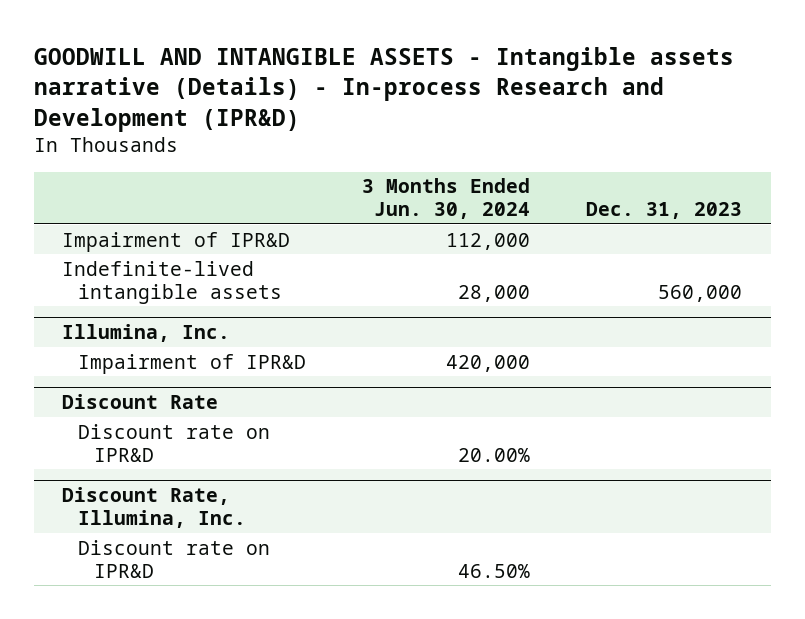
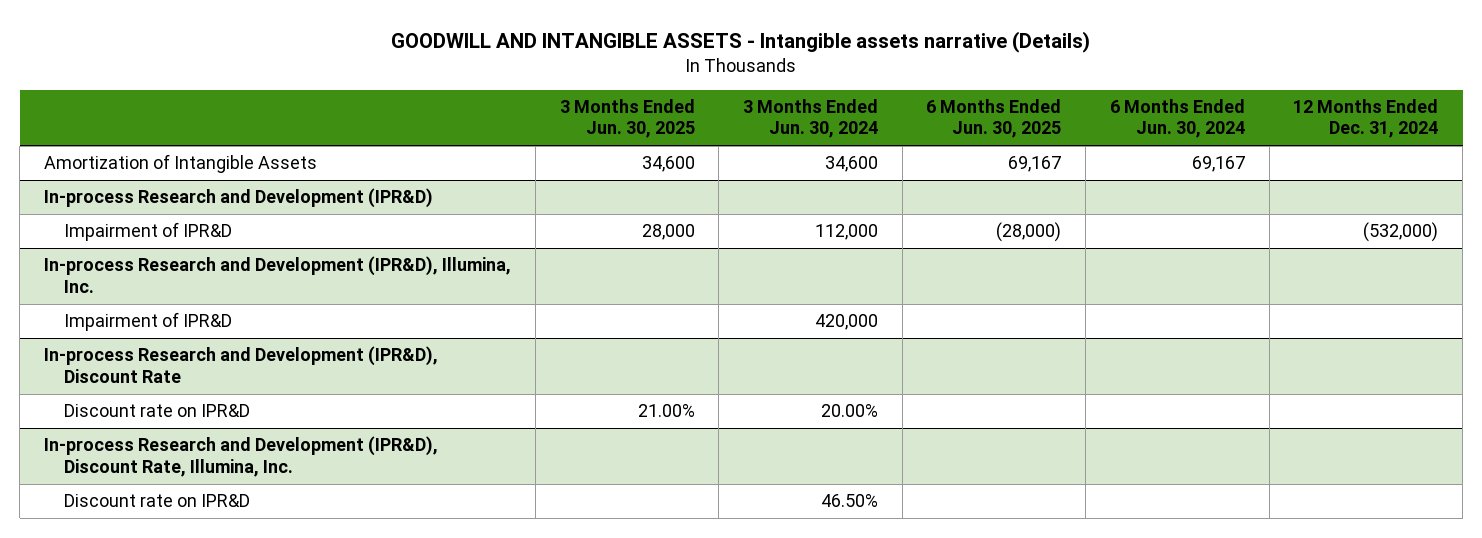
[34,46,735,132] GOODWILL AND INTANGIBLE ASSETS - Intangible assets narrative (Details) - In-process Research and Development (IPR&D) -> [391,30,1091,53] GOODWILL AND INTANGIBLE ASSETS - Intangible assets narrative (Details)
[586,202,743,220] Dec. 31, 2023 -> none
none -> [559,98,695,139] 3 Months Ended Jun. 30, 2025
none -> [926,98,1062,139] 6 Months Ended Jun. 30, 2025
none -> [1109,98,1245,139] 6 Months Ended Jun. 30, 2024
none -> [1293,98,1439,139] 12 Months Ended Dec. 31, 2024
none -> [44,154,318,174] Amortization of Intangible Assets
none -> [44,188,434,209] In-process Research and Development (IPR&D)
[62,260,282,304] Indefinite-lived intangible assets -> none
[62,324,231,343] Illumina, Inc. -> none
none -> [44,256,512,293] In-process Research and Development (IPR&D), Illumina, Inc.
[62,394,219,410] Discount Rate -> none
none -> [44,346,439,383] In-process Research and Development (IPR&D), Discount Rate
[62,487,246,529] Discount Rate, Illumina, Inc. -> none
none -> [44,436,439,477] In-process Research and Development (IPR&D), Discount Rate, Illumina, Inc.

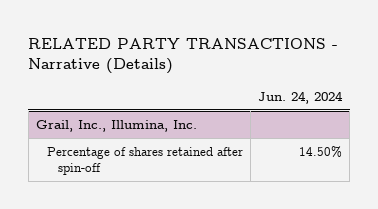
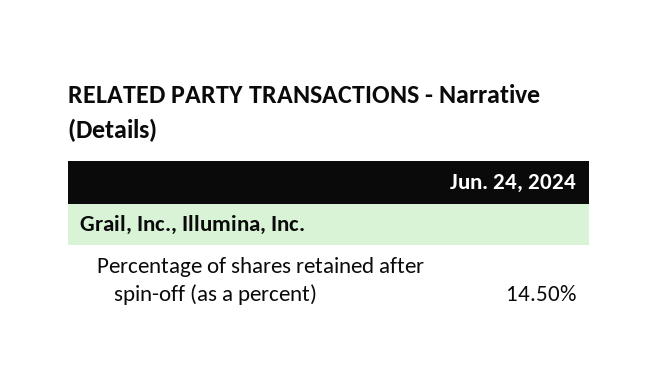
[46,147,243,176] Percentage of shares retained after spin-off -> [97,257,425,305] Percentage of shares retained after spin-off (as a percent)

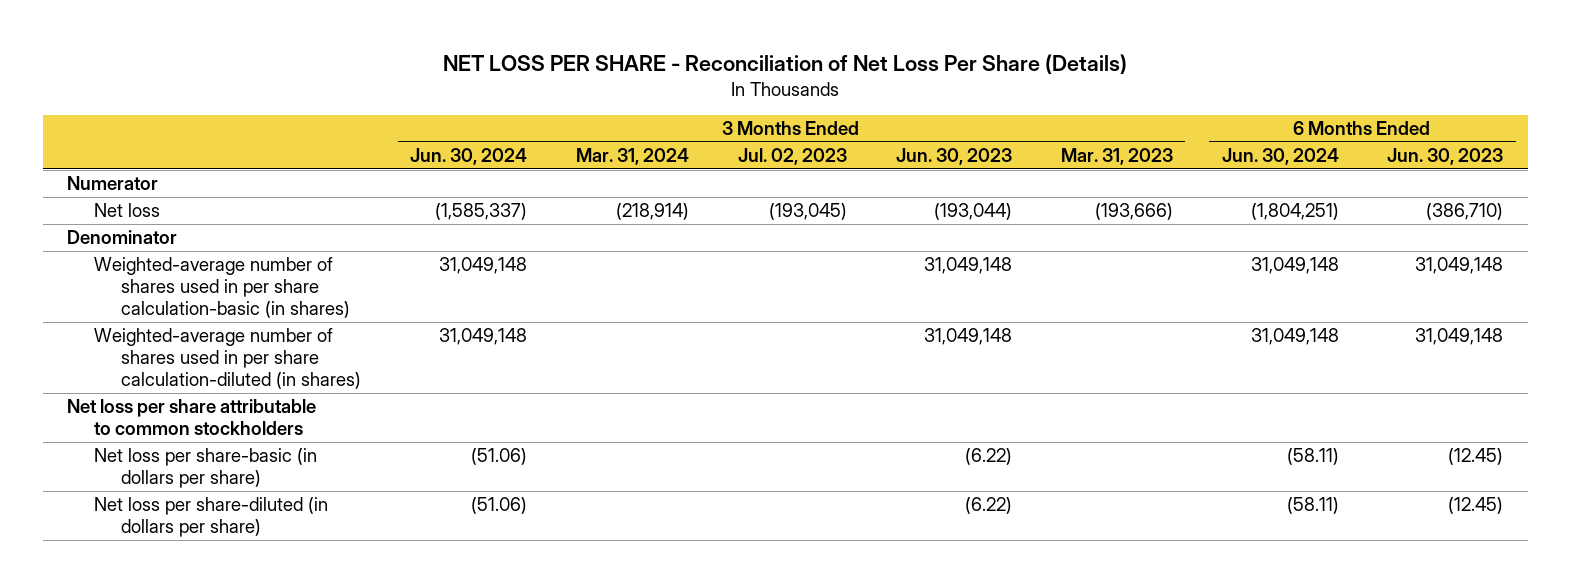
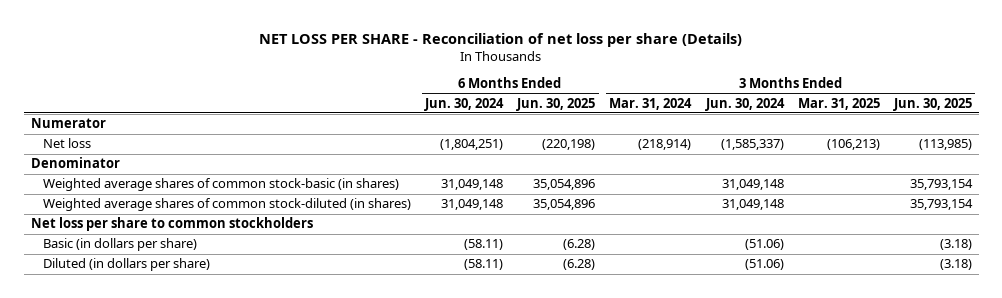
[443,54,1128,75] NET LOSS PER SHARE - Reconciliation of Net Loss Per Share (Details) -> [259,32,743,47] NET LOSS PER SHARE - Reconciliation of net loss per share (Details)
[737,147,847,165] Jul. 02, 2023 -> none
[895,147,1012,165] Jun. 30, 2023 -> none
[1060,147,1173,165] Mar. 31, 2023 -> none
[1387,147,1504,165] Jun. 30, 2023 -> none
none -> [516,97,596,111] Jun. 30, 2025
none -> [797,97,880,110] Mar. 31, 2025
none -> [892,97,972,111] Jun. 30, 2025
[94,257,351,319] Weighted-average number of shares used in per share calculation-basic (in shares) -> [43,178,400,192] Weighted average shares of common stock-basic (in shares)
[94,328,362,390] Weighted-average number of shares used in per share calculation-diluted (in shares) -> [43,198,412,212] Weighted average shares of common stock-diluted (in shares)
[67,399,317,436] Net loss per share attributable to common stockholders -> [30,217,313,232] Net loss per share to common stockholders
[94,448,318,489] Net loss per share-basic (in dollars per share) -> [43,238,198,252] Basic (in dollars per share)
[94,497,329,538] Net loss per share-diluted (in dollars per share) -> [43,258,211,272] Diluted (in dollars per share)

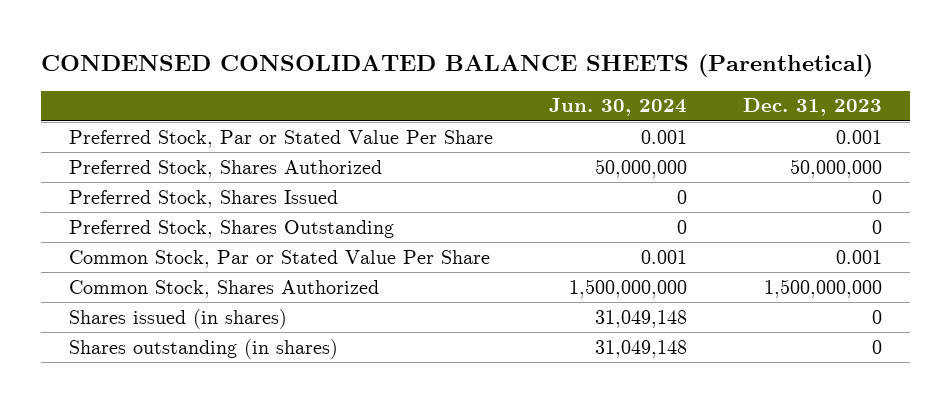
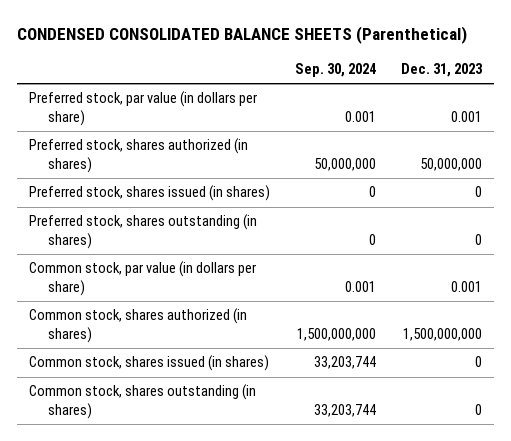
[549,98,688,117] Jun. 30, 2024 -> none
none -> [295,63,377,78] Sep. 30, 2024
[69,129,494,148] Preferred Stock, Par or Stated Value Per Share -> [29,91,258,126] Preferred stock, par value (in dollars per share)
[69,159,383,178] Preferred Stock, Shares Authorized -> [29,138,249,173] Preferred stock, shares authorized (in shares)
[69,189,339,208] Preferred Stock, Shares Issued -> [29,185,271,202] Preferred stock, shares issued (in shares)
[69,219,395,238] Preferred Stock, Shares Outstanding -> [29,214,258,249] Preferred stock, shares outstanding (in shares)
[69,249,491,268] Common Stock, Par or Stated Value Per Share -> [29,261,257,296] Common stock, par value (in dollars per share)
[69,279,380,298] Common Stock, Shares Authorized -> [29,308,248,343] Common stock, shares authorized (in shares)
[69,308,288,329] Shares issued (in shares) -> [29,355,270,372] Common stock, shares issued (in shares)
[69,338,339,359] Shares outstanding (in shares) -> [29,384,257,419] Common stock, shares outstanding (in shares)

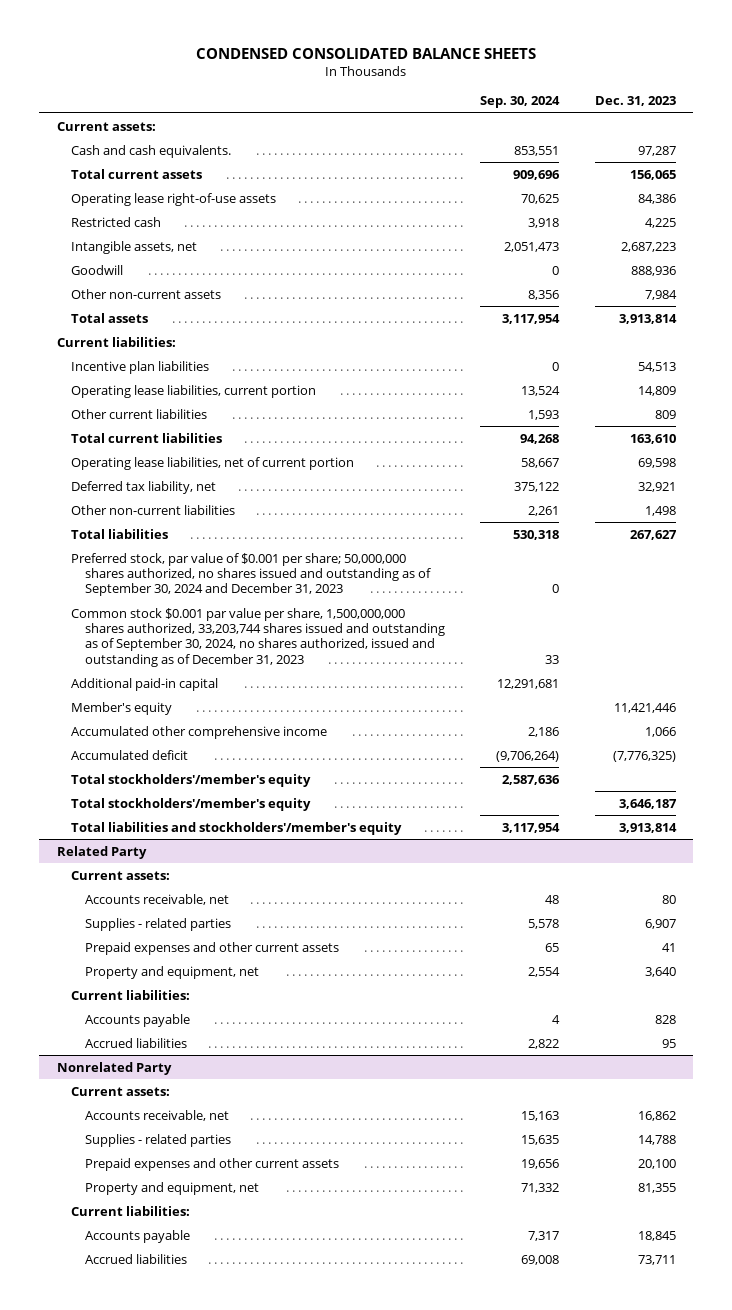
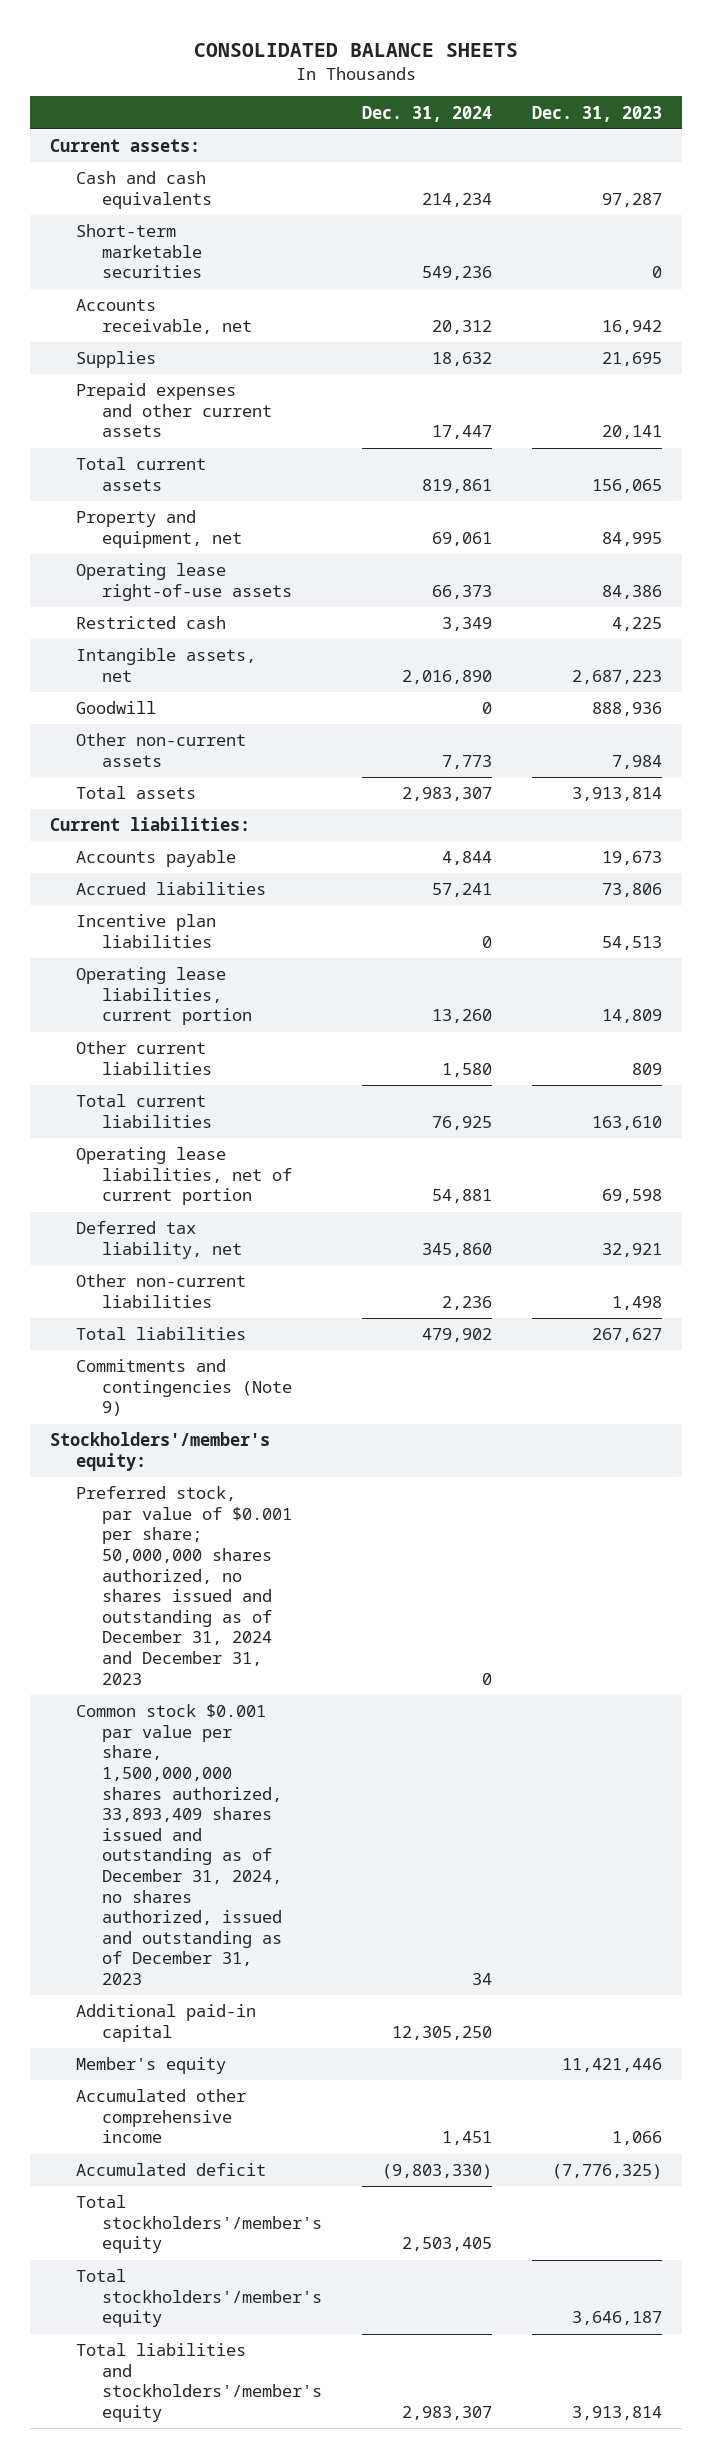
[196,47,537,59] CONDENSED CONSOLIDATED BALANCE SHEETS -> [193,42,518,57] CONSOLIDATED BALANCE SHEETS
[480,96,561,109] Sep. 30, 2024 -> none
none -> [361,105,492,122] Dec. 31, 2024
[70,144,231,158] Cash and cash equivalents. -> [75,171,212,209] Cash and cash equivalents
none -> [75,224,202,279] Short-term marketable securities
none -> [75,299,252,334] Accounts receivable, net
none -> [75,351,156,369] Supplies
none -> [75,383,272,438] Prepaid expenses and other current assets
none -> [75,510,242,548] Property and equipment, net
none -> [75,850,236,868] Accounts payable
none -> [75,882,266,896] Accrued liabilities
none -> [75,1359,292,1417] Commitments and contingencies (Note 9)
none -> [50,1432,271,1471] Stockholders'/member's equity:
[70,552,431,597] Preferred stock, par value of $0.001 per share; 50,000,000 shares authorized, no shares issued and outstanding as of September 30, 2024 and December 31, 2023 -> [75,1486,292,1685] Preferred stock, par value of $0.001 per share; 50,000,000 shares authorized, no shares issued and outstanding as of December 31, 2024 and December 31, 2023
[70,607,445,667] Common stock $0.001 par value per share, 1,500,000,000 shares authorized, 33,203,744 shares issued and outstanding as of September 30, 2024, no shares authorized, issued and outstanding as of December 31, 2023 -> [75,1704,282,1986] Common stock $0.001 par value per share, 1,500,000,000 shares authorized, 33,893,409 shares issued and outstanding as of December 31, 2024, no shares authorized, issued and outstanding as of December 31, 2023
[56,845,147,859] Related Party -> none
[70,870,170,880] Current assets: -> none
[84,893,229,905] Accounts receivable, net -> none
[84,917,231,931] Supplies - related parties -> none
[84,941,339,955] Prepaid expenses and other current assets -> none
[84,965,259,979] Property and equipment, net -> none
[70,989,190,1000] Current liabilities: -> none
[84,1013,190,1027] Accounts payable -> none
[84,1037,187,1048] Accrued liabilities -> none
[56,1061,172,1075] Nonrelated Party -> none
[70,1086,170,1096] Current assets: -> none
[84,1109,229,1121] Accounts receivable, net -> none
[84,1133,231,1147] Supplies - related parties -> none
[84,1157,339,1171] Prepaid expenses and other current assets -> none
[84,1181,259,1195] Property and equipment, net -> none
[70,1205,190,1216] Current liabilities: -> none
[84,1229,190,1243] Accounts payable -> none
[84,1253,187,1264] Accrued liabilities -> none

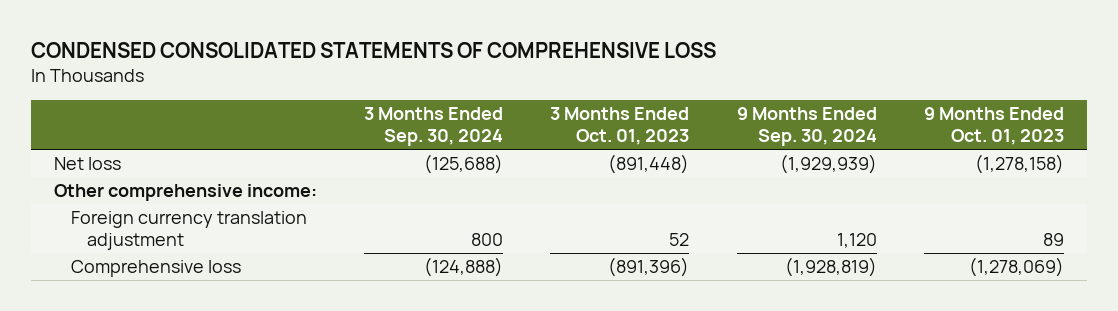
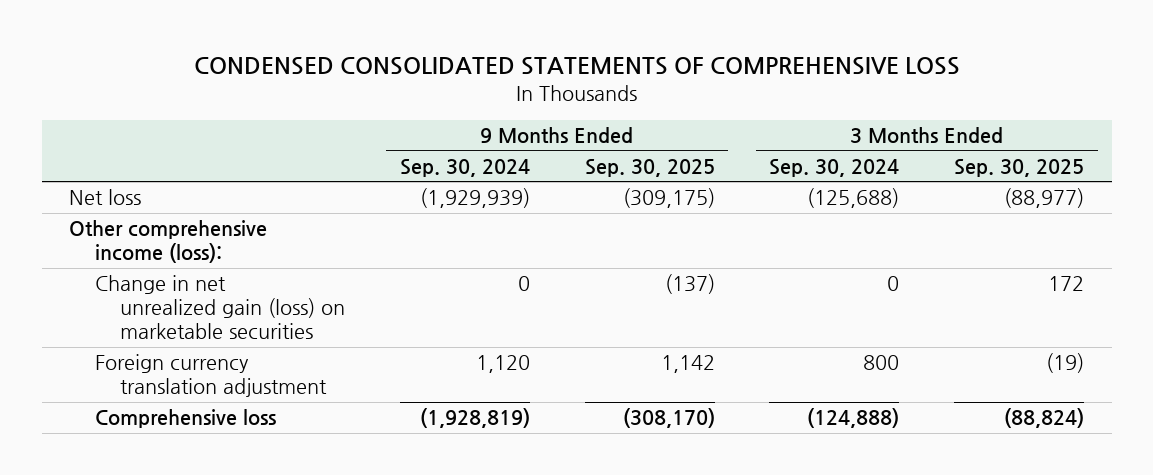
[550,106,690,146] 3 Months Ended Oct. 01, 2023 -> none
[923,106,1064,146] 9 Months Ended Oct. 01, 2023 -> none
none -> [584,158,715,177] Sep. 30, 2025
none -> [954,158,1085,177] Sep. 30, 2025
[54,183,318,201] Other comprehensive income: -> [68,220,267,264] Other comprehensive income (loss):
none -> [94,275,346,340] Change in net unrealized gain (loss) on marketable securities

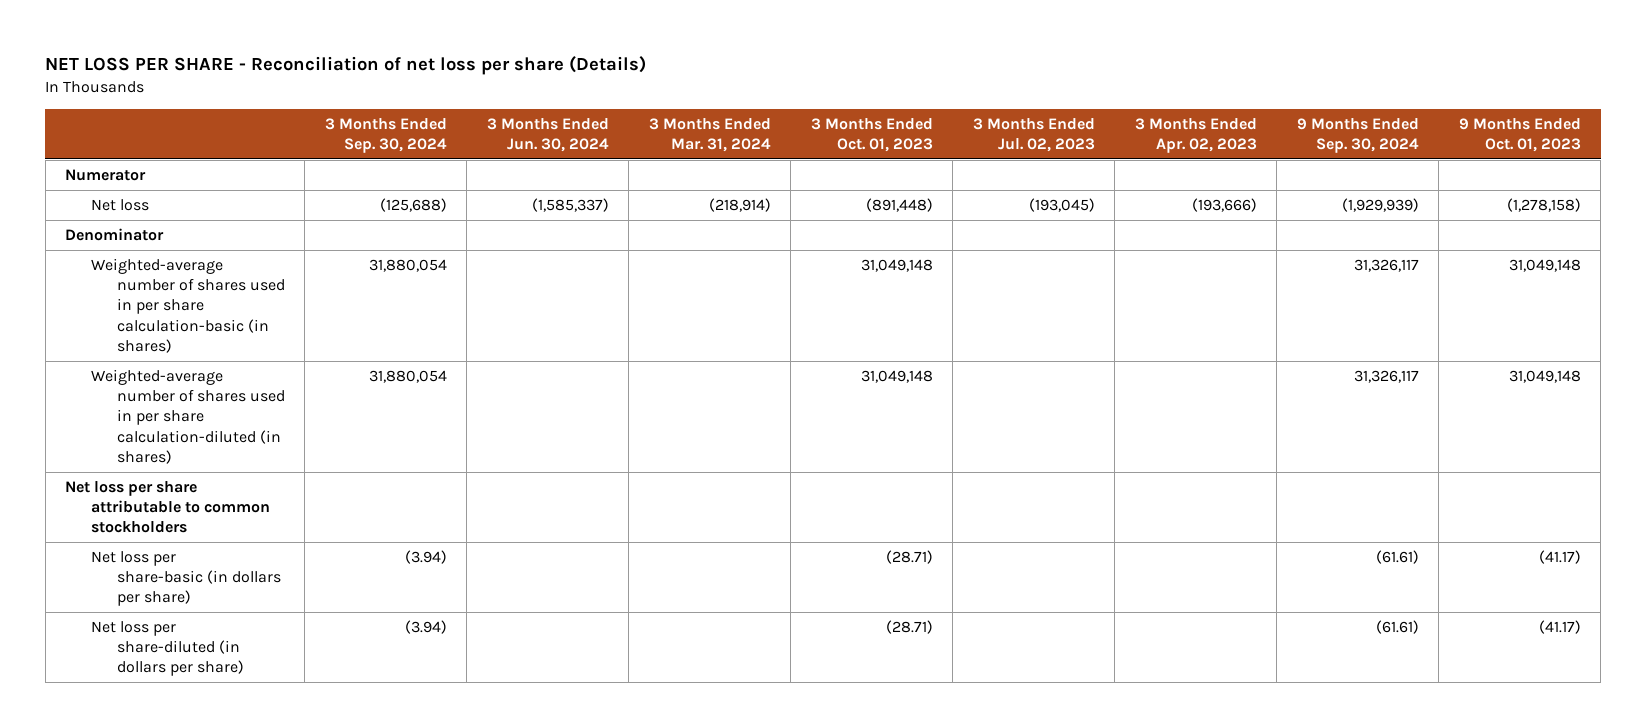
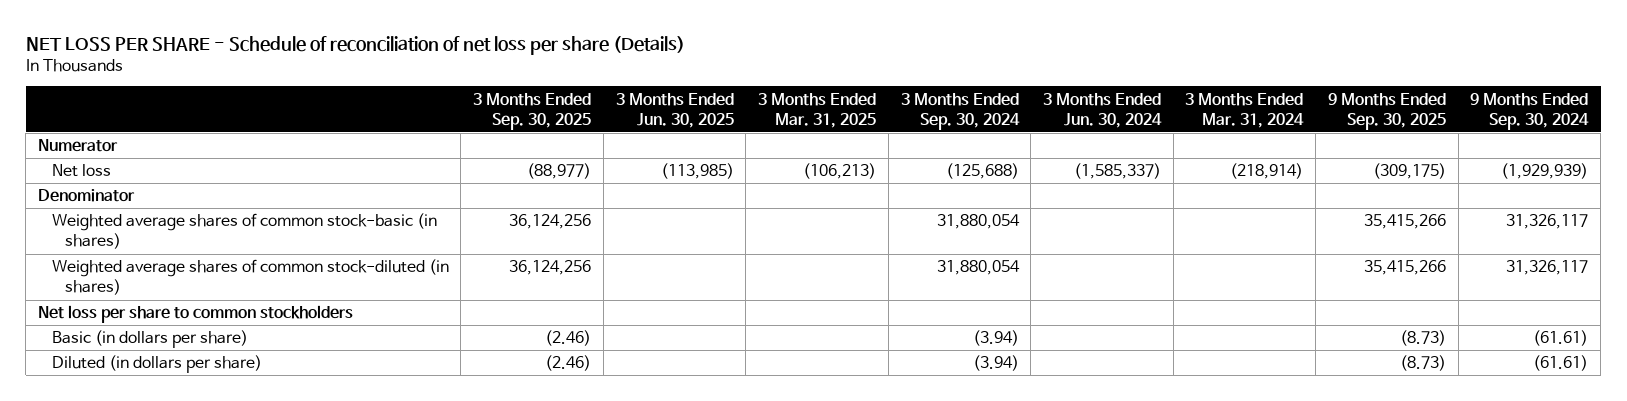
[45,56,647,76] NET LOSS PER SHARE - Reconciliation of net loss per share (Details) -> [25,35,685,55] NET LOSS PER SHARE - Schedule of reconciliation of net loss per share (Details)
[810,117,933,152] 3 Months Ended Oct. 01, 2023 -> none
[972,117,1095,152] 3 Months Ended Jul. 02, 2023 -> none
[1134,117,1257,153] 3 Months Ended Apr. 02, 2023 -> none
[1458,117,1581,152] 9 Months Ended Oct. 01, 2023 -> none
none -> [473,92,592,130] 3 Months Ended Sep. 30, 2025
none -> [615,92,734,128] 3 Months Ended Jun. 30, 2025
none -> [758,92,877,128] 3 Months Ended Mar. 31, 2025
none -> [1327,92,1446,130] 9 Months Ended Sep. 30, 2025
[90,258,285,353] Weighted-average number of shares used in per share calculation-basic (in shares) -> [51,213,437,250] Weighted average shares of common stock-basic (in shares)
[90,369,285,464] Weighted-average number of shares used in per share calculation-diluted (in shares) -> [51,259,449,296] Weighted average shares of common stock-diluted (in shares)
[65,481,270,534] Net loss per share attributable to common stockholders -> [38,305,354,324] Net loss per share to common stockholders
[90,551,281,607] Net loss per share-basic (in dollars per share) -> [51,330,248,349] Basic (in dollars per share)
[90,621,244,677] Net loss per share-diluted (in dollars per share) -> [51,355,262,374] Diluted (in dollars per share)

